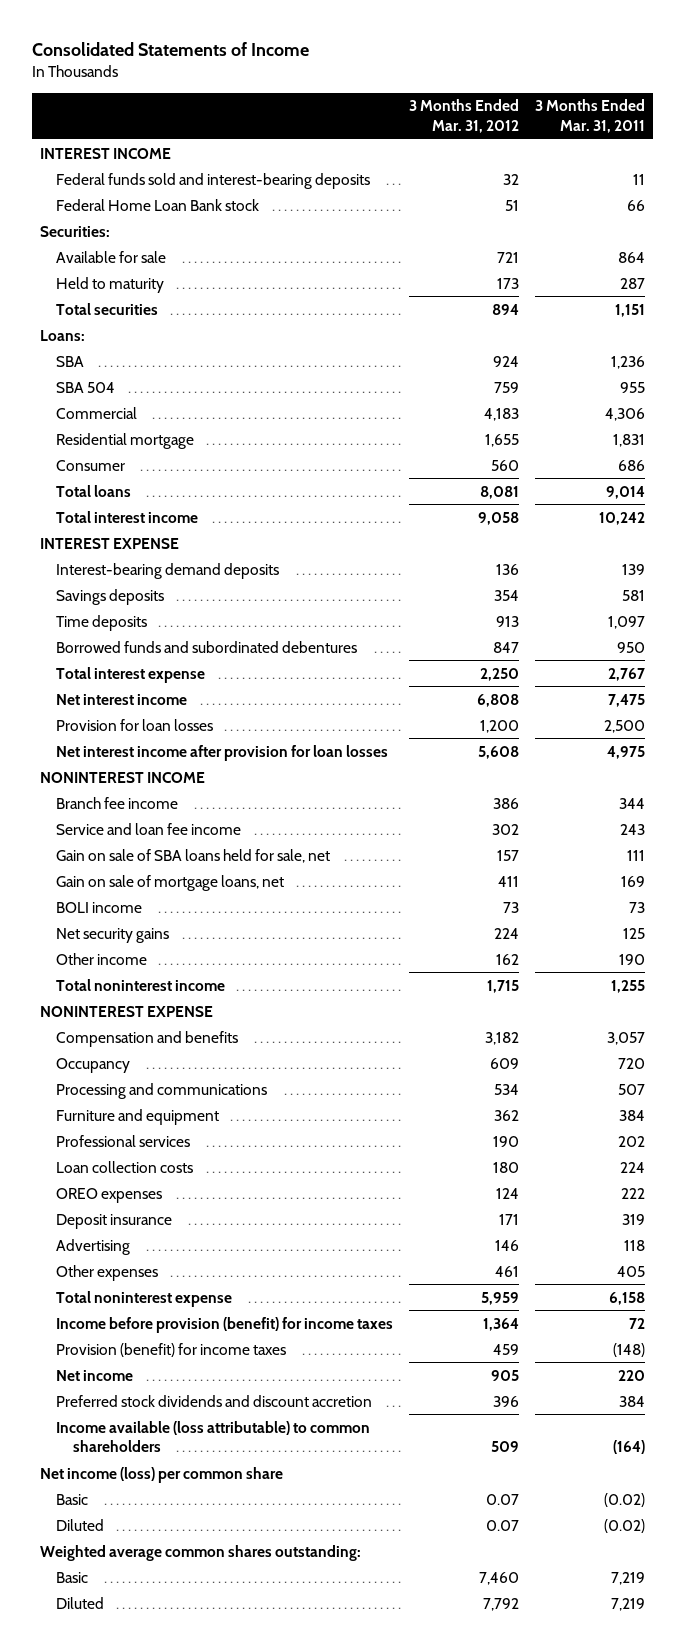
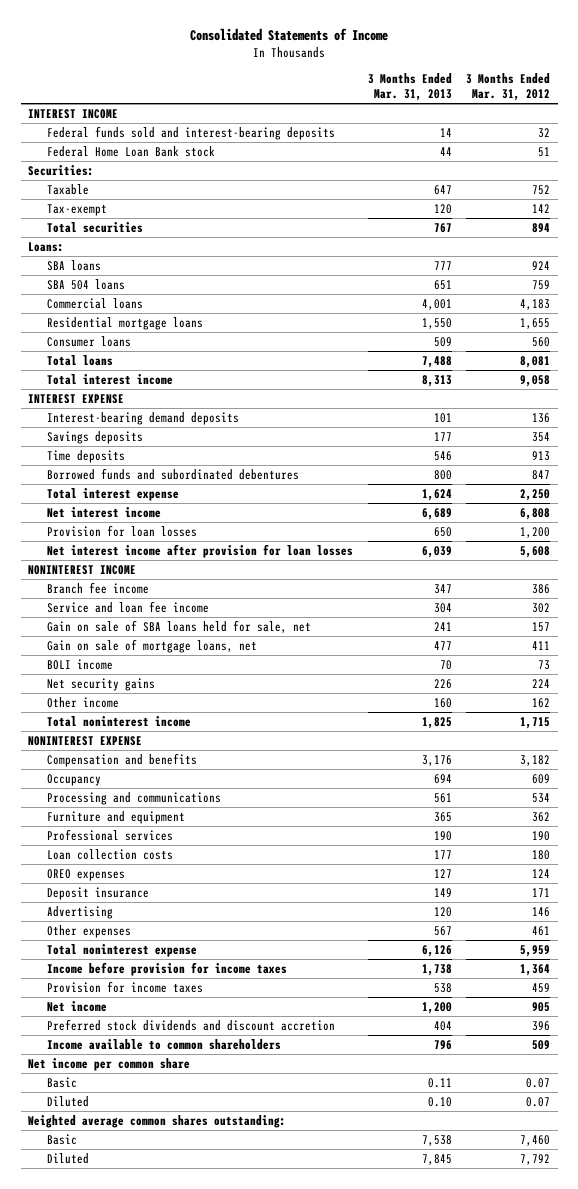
[534,99,645,133] 3 Months Ended Mar. 31, 2011 -> none
none -> [367,72,452,102] 3 Months Ended Mar. 31, 2013
[56,250,167,263] Available for sale -> none
[56,276,165,293] Held to maturity -> none
none -> [47,183,90,195] Taxable
none -> [47,203,108,216] Tax-exempt
[56,355,85,367] SBA -> [47,259,102,271] SBA loans
[56,381,116,393] SBA 504 -> [47,278,126,290] SBA 504 loans
[56,406,138,419] Commercial -> [47,297,144,309] Commercial loans
[56,432,195,449] Residential mortgage -> [47,316,204,330] Residential mortgage loans
[56,459,126,471] Consumer -> [47,335,132,347] Consumer loans
[56,1316,394,1333] Income before provision (benefit) for income taxes -> [47,961,288,976] Income before provision for income taxes
[56,1342,287,1357] Provision (benefit) for income taxes -> [47,980,204,993] Provision for income taxes
[56,1420,371,1453] Income available (loss attributable) to common shareholders -> [47,1038,282,1050] Income available to common shareholders
[39,1466,283,1483] Net income (loss) per common share -> [28,1057,191,1071] Net income per common share

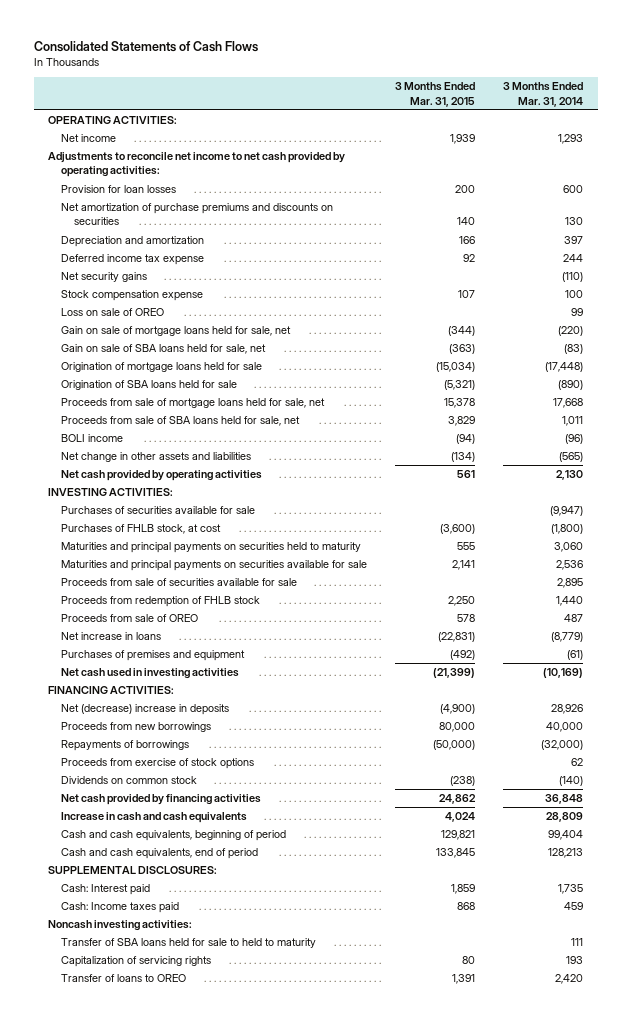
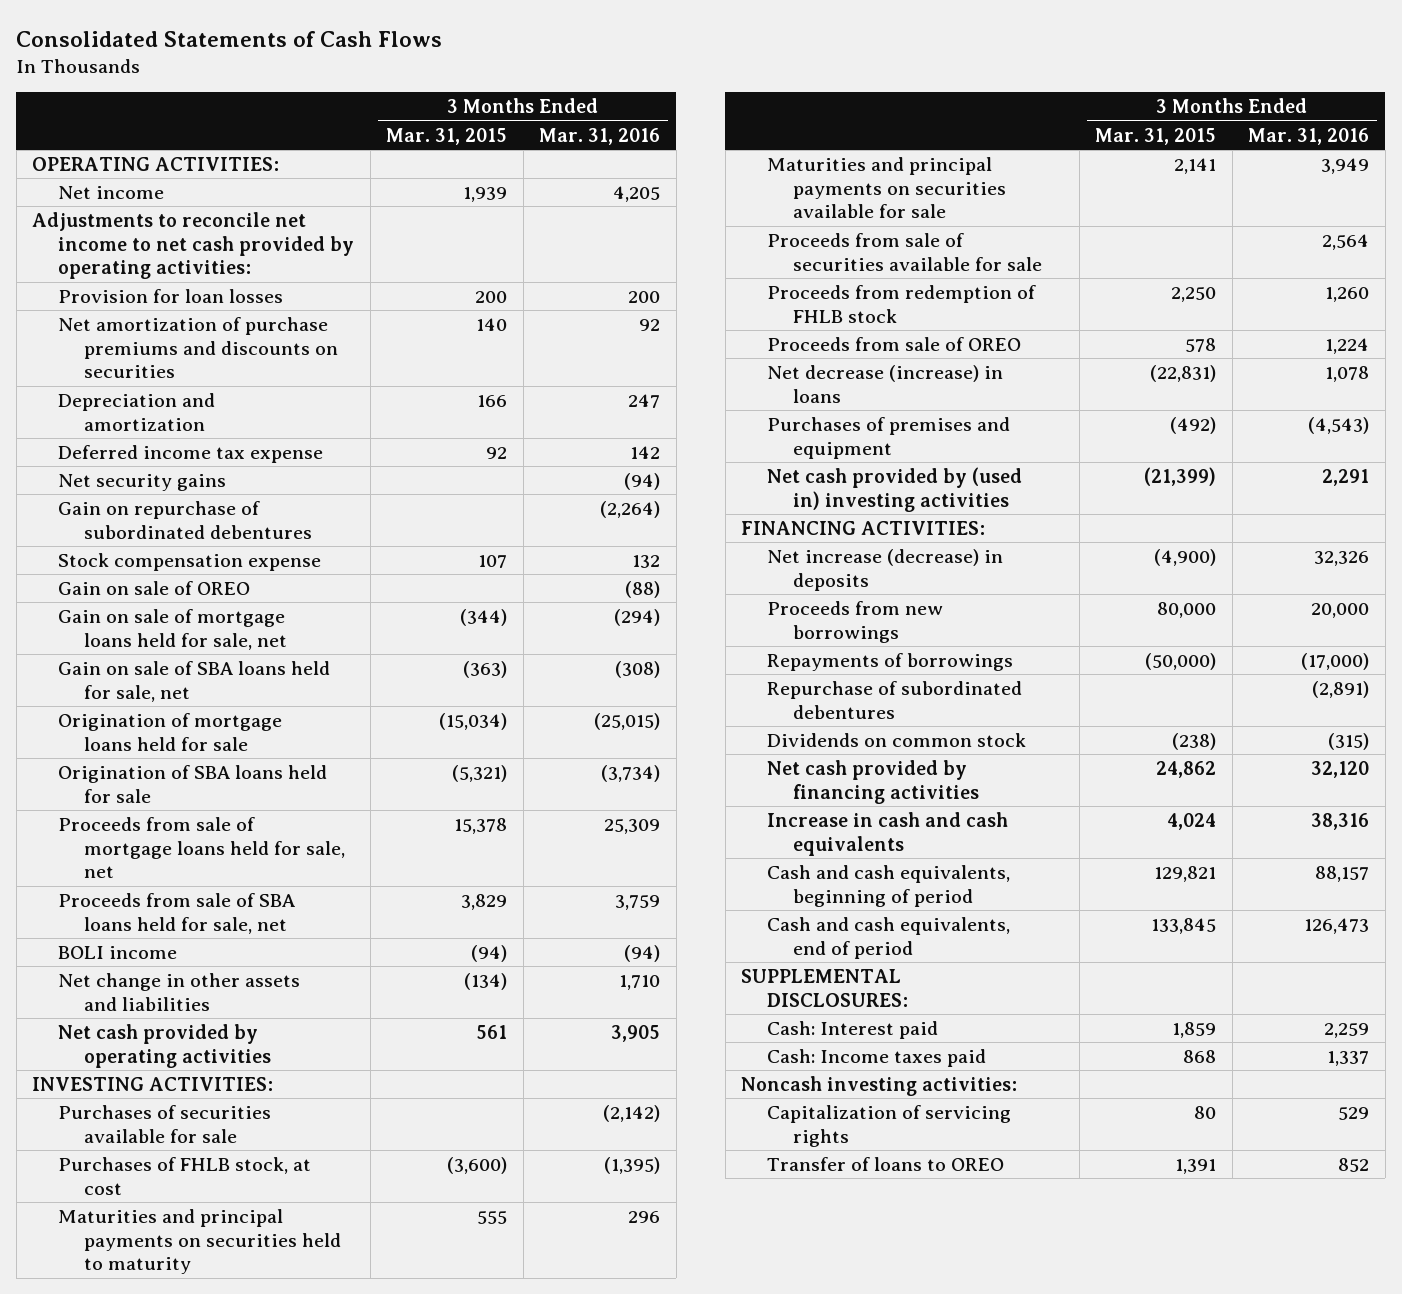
[503,82,584,107] 3 Months Ended Mar. 31, 2014 -> none
none -> [539,127,661,145] Mar. 31, 2016
none -> [58,500,313,539] Gain on repurchase of subordinated debentures
[60,308,164,317] Loss on sale of OREO -> [58,580,251,595] Gain on sale of OREO
[60,632,161,641] Net increase in loans -> [767,364,1004,403] Net decrease (increase) in loans
[60,668,239,680] Net cash used in investing activities -> [767,466,1023,512] Net cash provided by (used in) investing activities
[60,704,229,716] Net (decrease) increase in deposits -> [767,548,1004,591] Net increase (decrease) in deposits
[60,758,254,770] Proceeds from exercise of stock options -> none
none -> [767,680,1023,719] Repurchase of subordinated debentures
[60,938,316,949] Transfer of SBA loans held for sale to held to maturity -> none

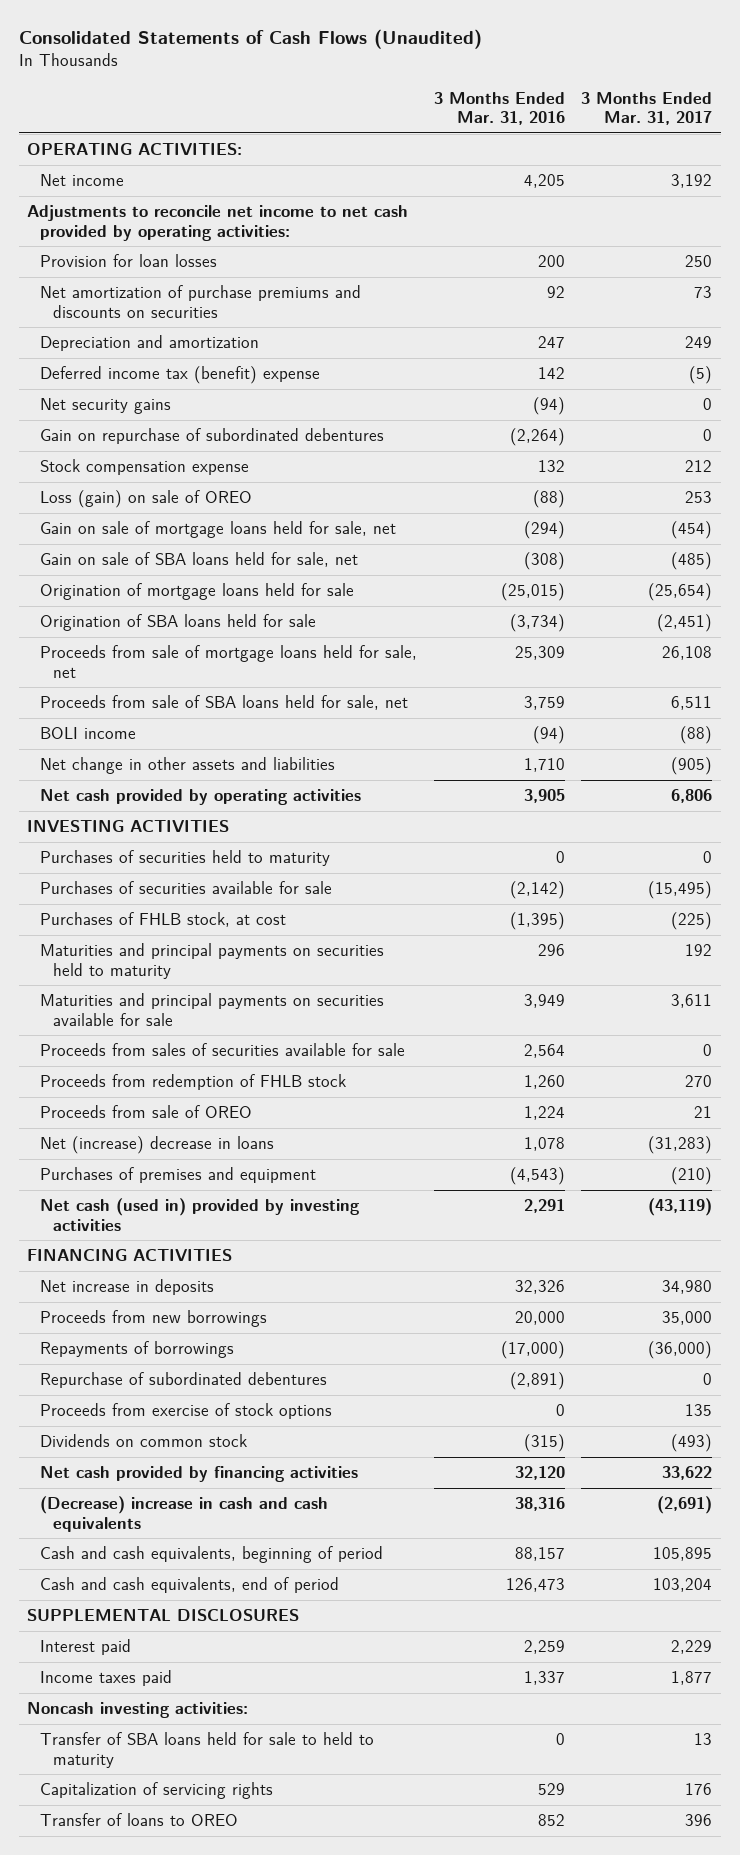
[16,30,443,47] Consolidated Statements of Cash Flows -> [18,29,482,50] Consolidated Statements of Cash Flows (Unaudited)
[386,127,508,145] Mar. 31, 2015 -> none
none -> [581,91,713,126] 3 Months Ended Mar. 31, 2017
[58,444,324,463] Deferred income tax expense -> [40,366,321,385] Deferred income tax (benefit) expense
[58,580,251,595] Gain on sale of OREO -> [40,490,253,509] Loss (gain) on sale of OREO
[32,1076,274,1091] INVESTING ACTIVITIES: -> [27,820,230,833] INVESTING ACTIVITIES
none -> [40,850,331,867] Purchases of securities held to maturity
[767,232,1042,271] Proceeds from sale of securities available for sale -> [40,1043,406,1057] Proceeds from sales of securities available for sale
[767,364,1004,403] Net decrease (increase) in loans -> [40,1136,275,1155] Net (increase) decrease in loans
[767,466,1023,512] Net cash provided by (used in) investing activities -> [40,1198,361,1231] Net cash (used in) provided by investing activities
[741,520,986,535] FINANCING ACTIVITIES: -> [27,1249,233,1262] FINANCING ACTIVITIES
[767,548,1004,591] Net increase (decrease) in deposits -> [40,1279,215,1296] Net increase in deposits
none -> [40,1403,333,1420] Proceeds from exercise of stock options
[767,811,1009,856] Increase in cash and cash equivalents -> [40,1496,329,1532] (Decrease) increase in cash and cash equivalents
[741,968,909,1007] SUPPLEMENTAL DISCLOSURES: -> [27,1609,300,1622] SUPPLEMENTAL DISCLOSURES
[767,1020,939,1039] Cash: Interest paid -> [40,1639,132,1656] Interest paid
[767,1048,987,1067] Cash: Income taxes paid -> [40,1670,173,1687] Income taxes paid
none -> [40,1732,375,1768] Transfer of SBA loans held for sale to held to maturity

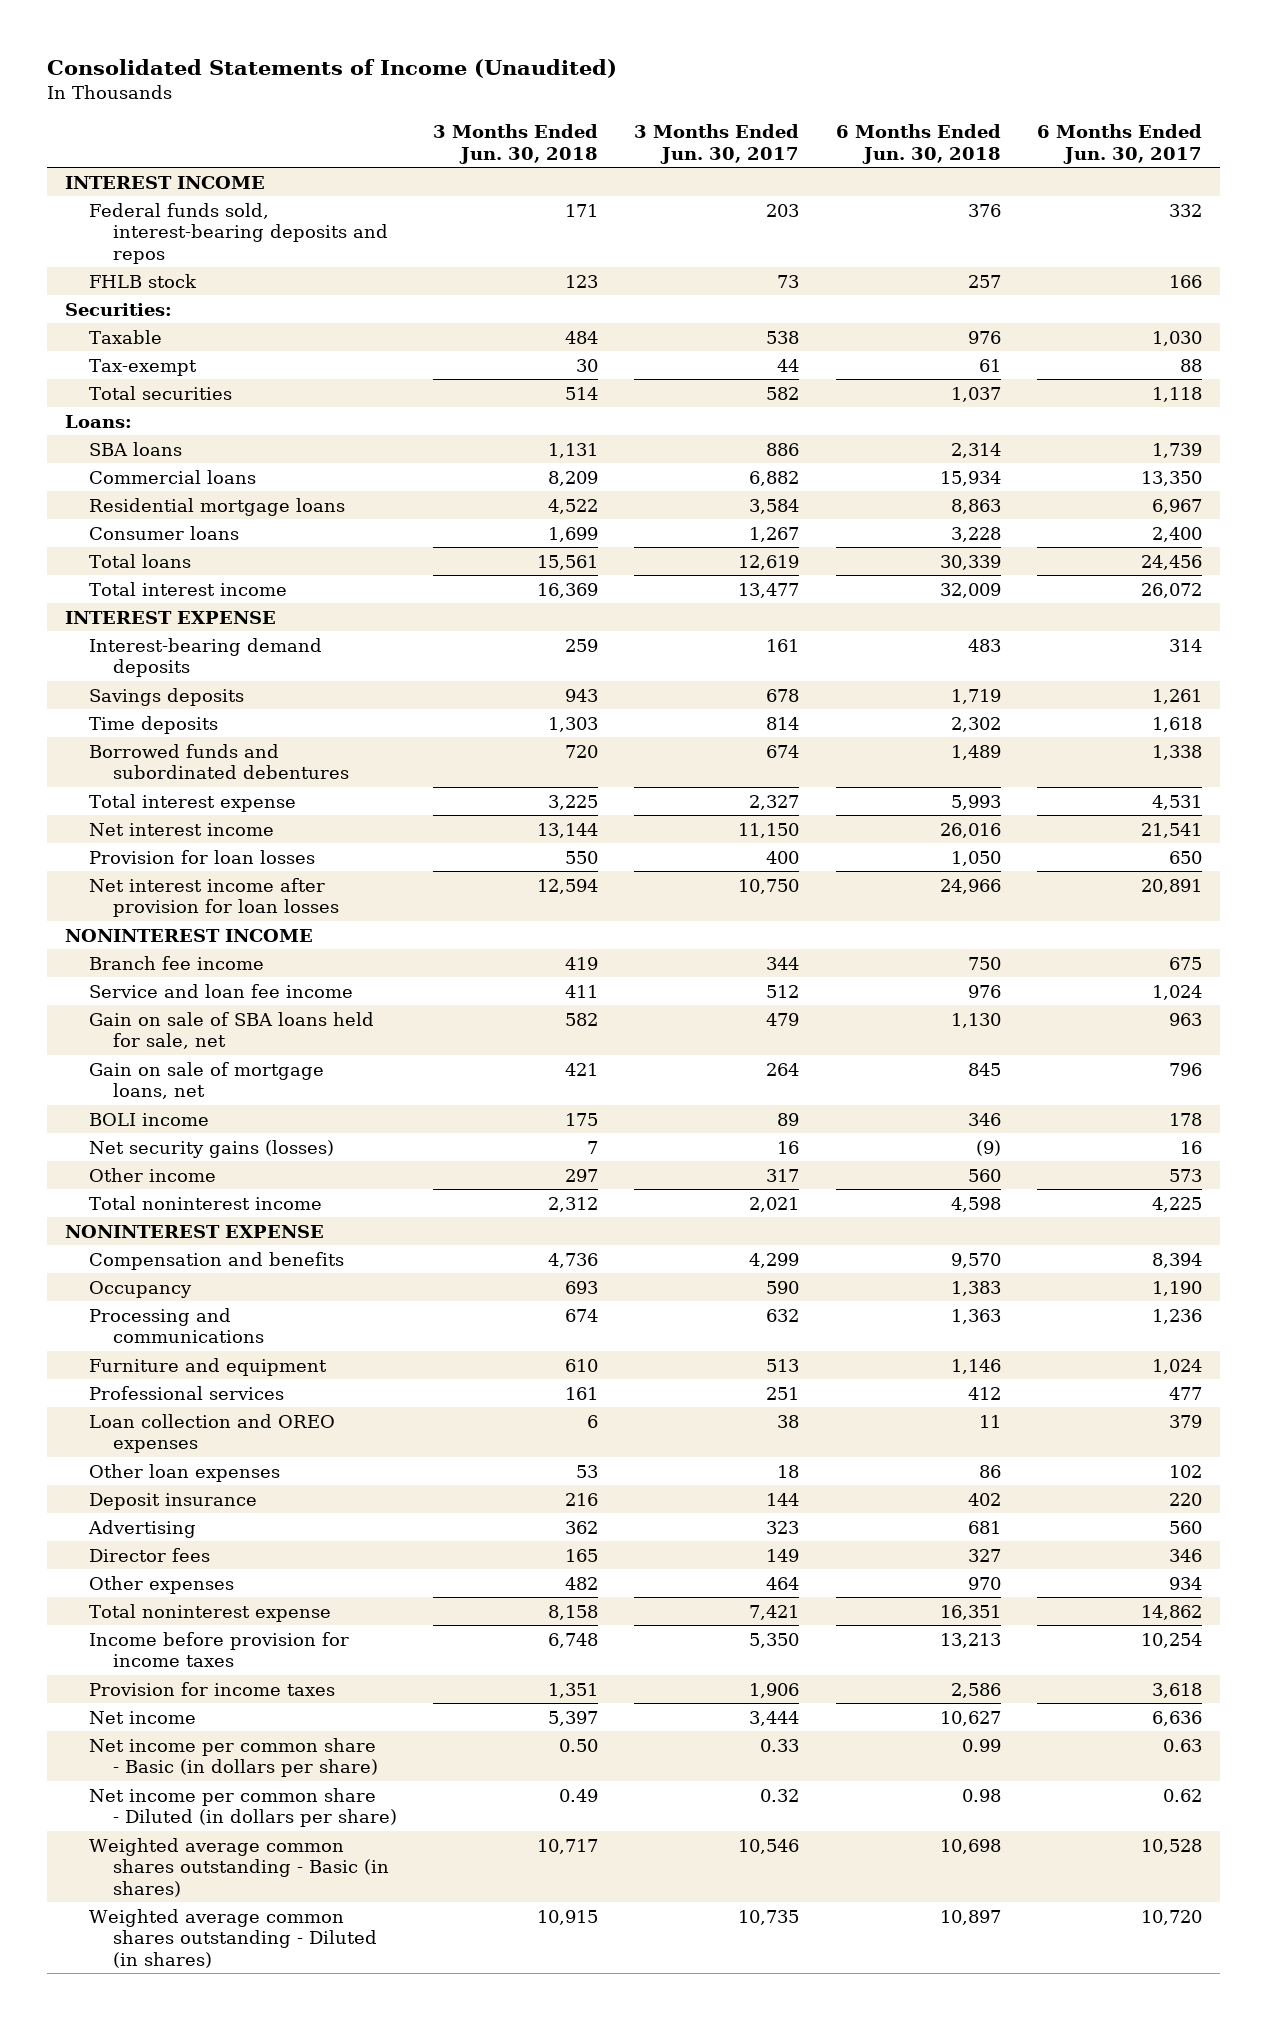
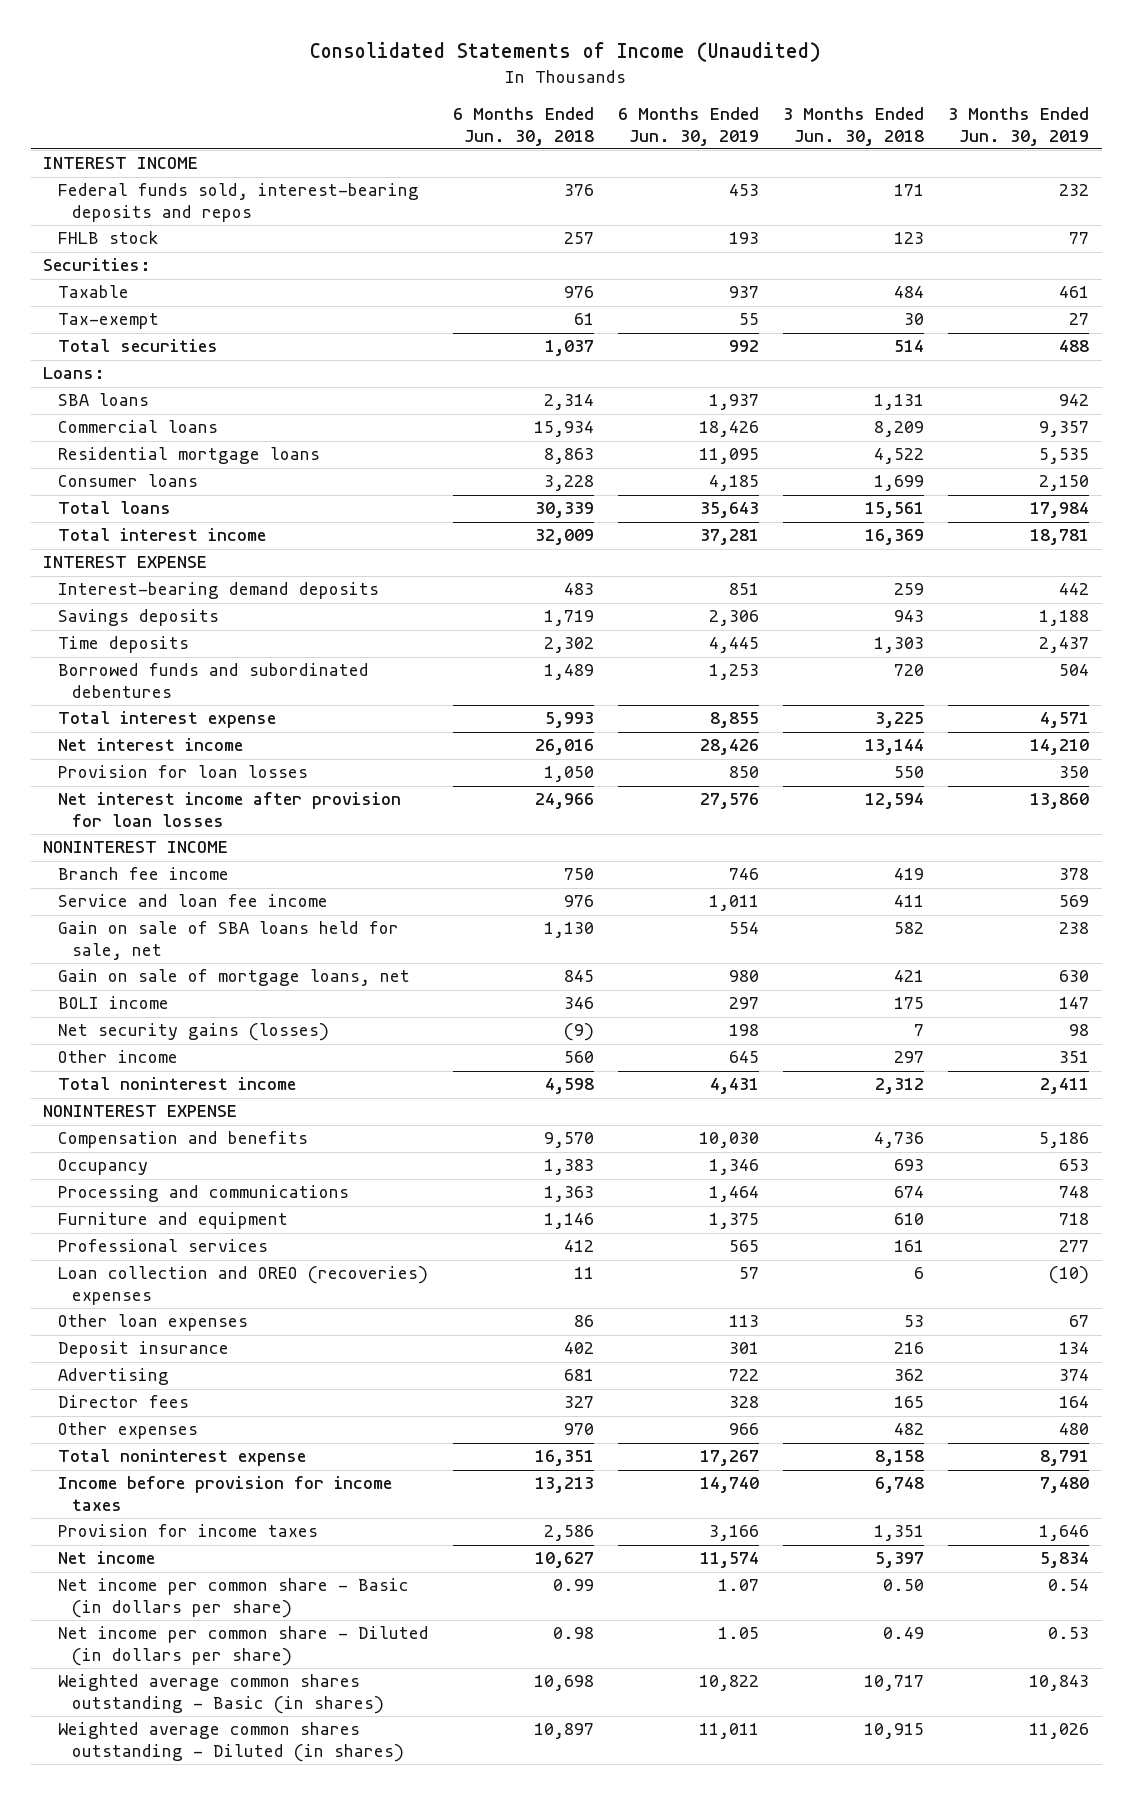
[634,124,800,164] 3 Months Ended Jun. 30, 2017 -> none
[1036,124,1202,164] 6 Months Ended Jun. 30, 2017 -> none
none -> [617,107,759,146] 6 Months Ended Jun. 30, 2019
none -> [948,107,1090,146] 3 Months Ended Jun. 30, 2019
[88,1413,335,1454] Loan collection and OREO expenses -> [57,1266,428,1306] Loan collection and OREO (recoveries) expenses

